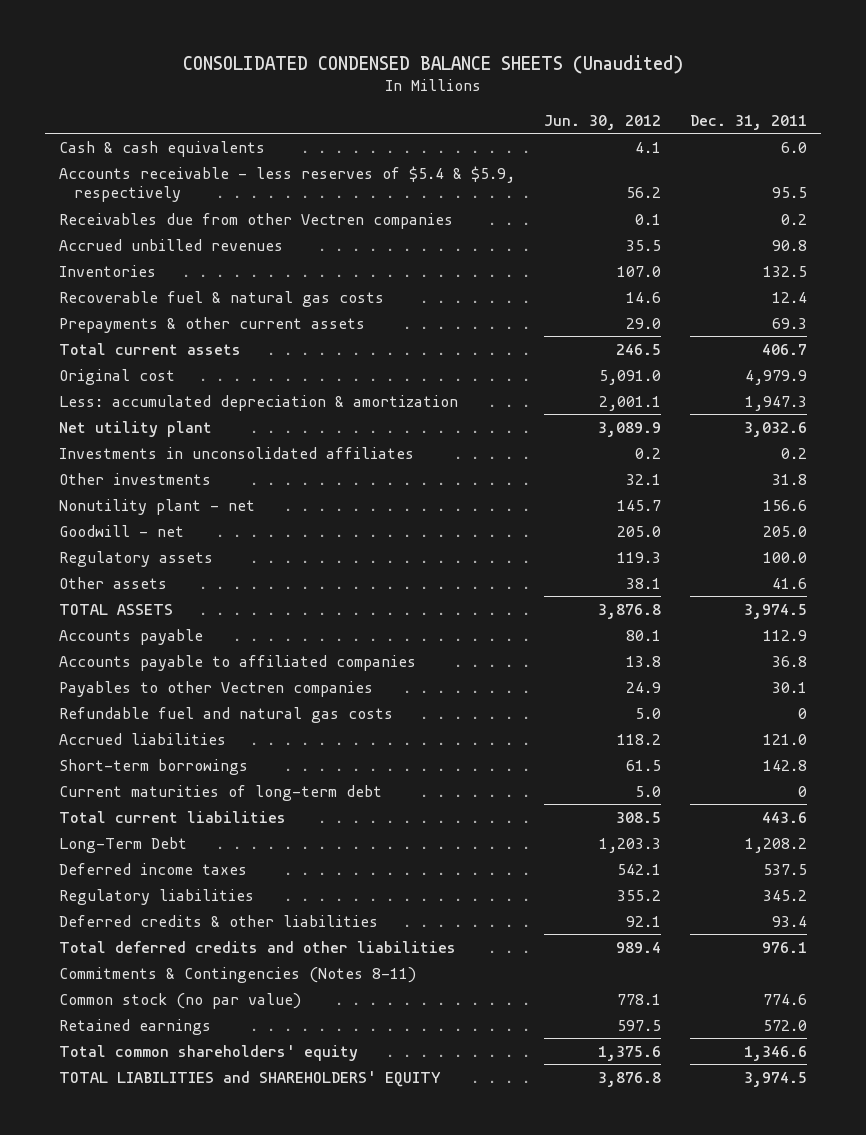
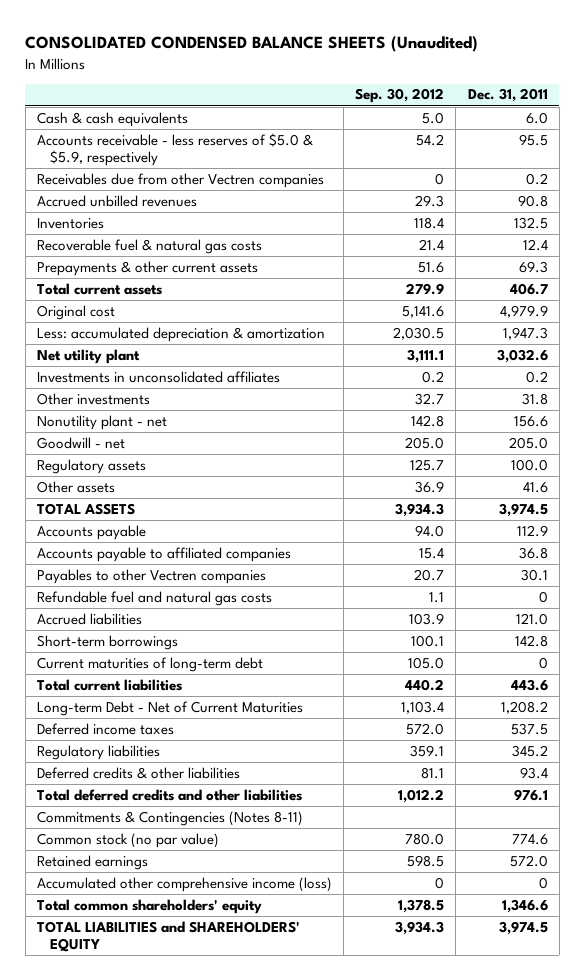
[543,114,661,130] Jun. 30, 2012 -> none
none -> [355,88,445,104] Sep. 30, 2012
[59,165,516,203] Accounts receivable - less reserves of $5.4 & $5.9, respectively -> [36,132,313,167] Accounts receivable - less reserves of $5.0 & $5.9, respectively
[59,836,188,853] Long-Term Debt -> [36,700,303,716] Long-term Debt - Net of Current Maturities
none -> [36,876,332,892] Accumulated other comprehensive income (loss)

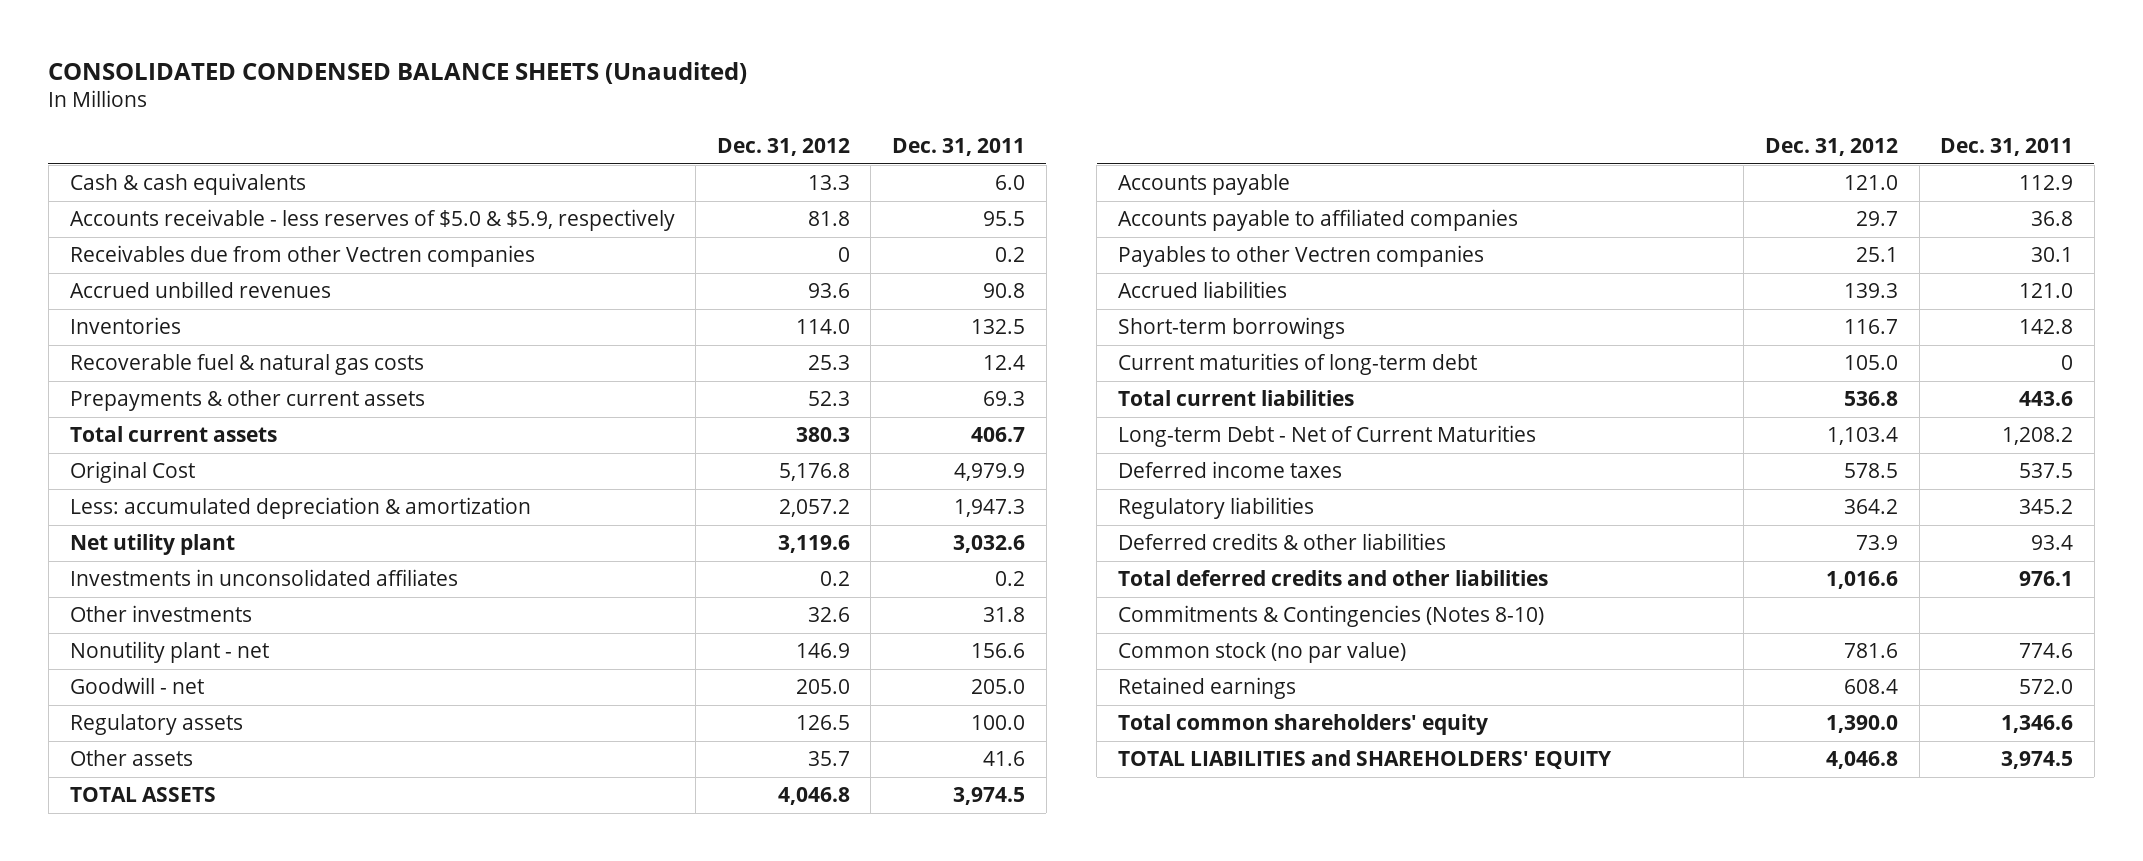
[355,88,445,104] Sep. 30, 2012 -> none
none -> [716,137,850,156] Dec. 31, 2012
[36,304,115,320] Original cost -> [69,461,195,484] Original Cost
[36,590,272,606] Refundable fuel and natural gas costs -> none
[36,810,303,826] Commitments & Contingencies (Notes 8-11) -> [1117,605,1544,628] Commitments & Contingencies (Notes 8-10)
[36,876,332,892] Accumulated other comprehensive income (loss) -> none

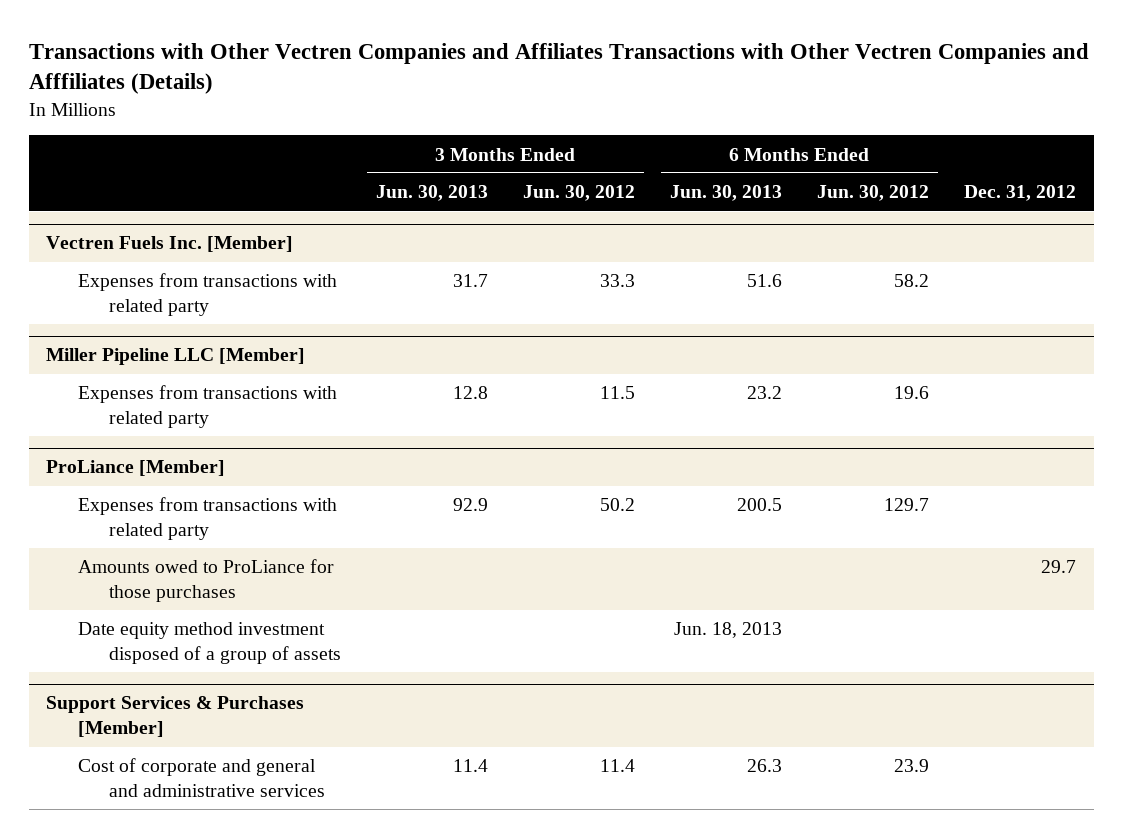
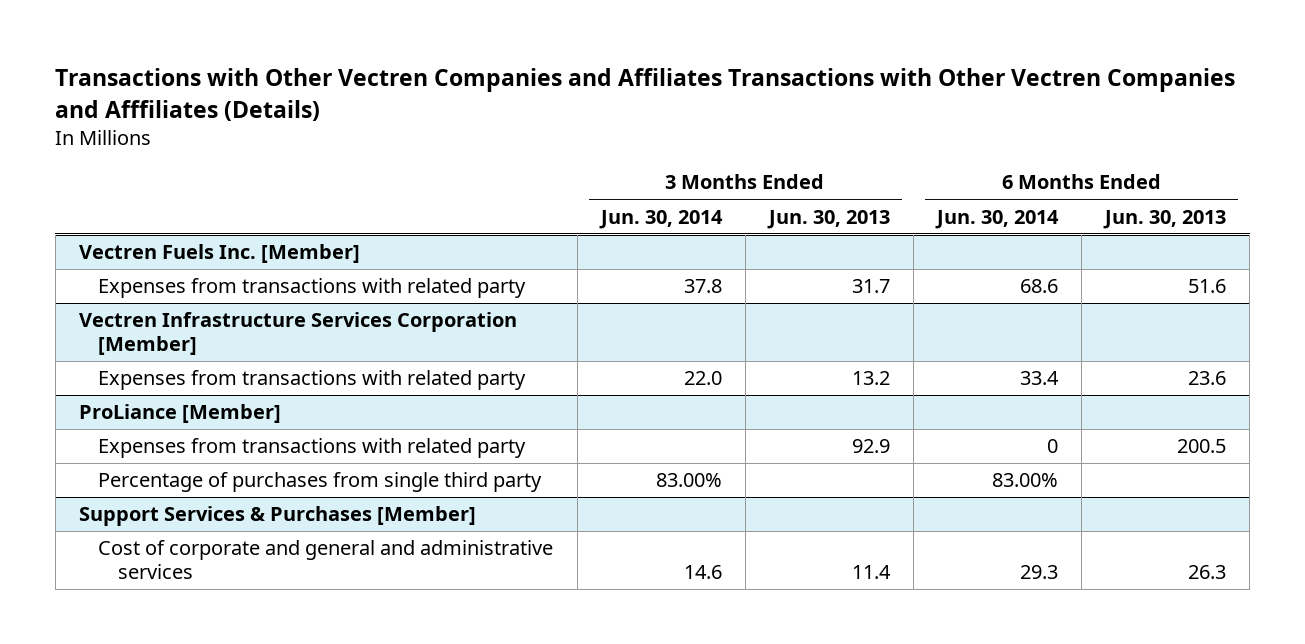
[522,185,635,202] Jun. 30, 2012 -> none
[816,185,929,202] Jun. 30, 2012 -> none
[964,185,1077,202] Dec. 31, 2012 -> none
none -> [598,209,723,229] Jun. 30, 2014
none -> [935,209,1060,229] Jun. 30, 2014
[46,348,306,366] Miller Pipeline LLC [Member] -> none
none -> [78,312,517,356] Vectren Infrastructure Services Corporation [Member]
[452,386,488,400] 12.8 -> [851,371,890,386] 13.2
[746,386,782,400] 23.2 -> [1188,371,1227,386] 23.6
[77,559,334,602] Amounts owed to ProLiance for those purchases -> none
[77,622,341,664] Date equity method investment disposed of a group of assets -> none
none -> [98,472,543,493] Percentage of purchases from single third party

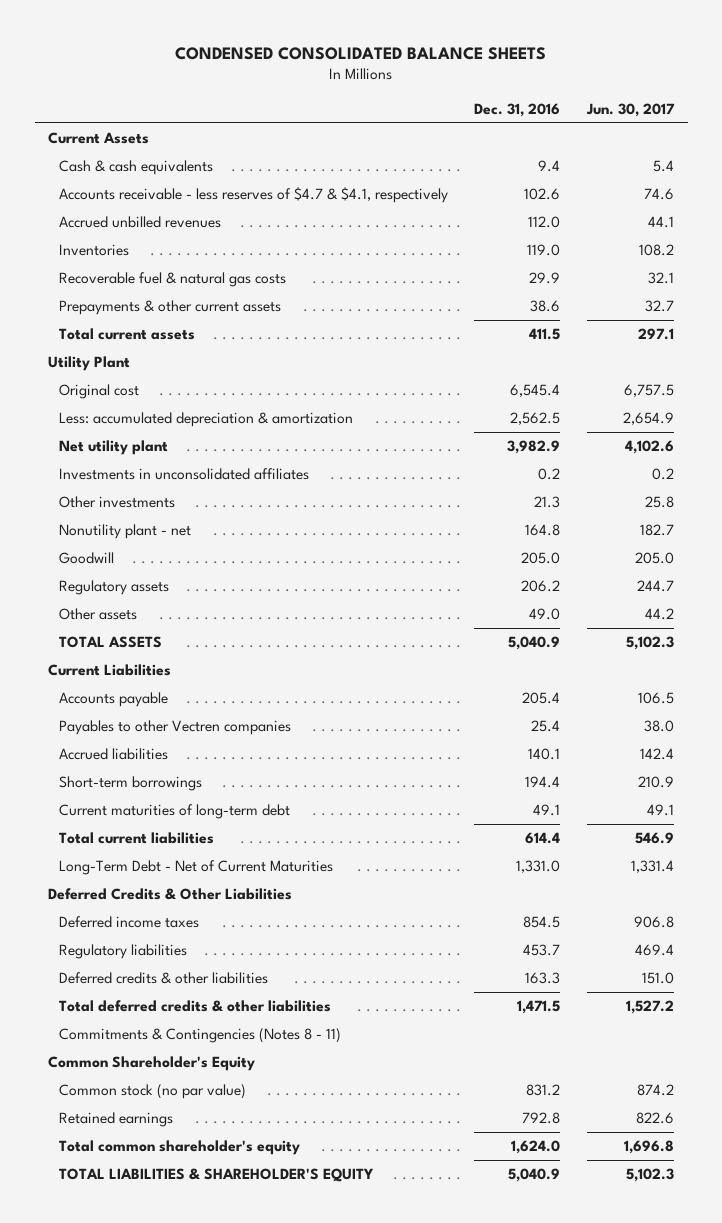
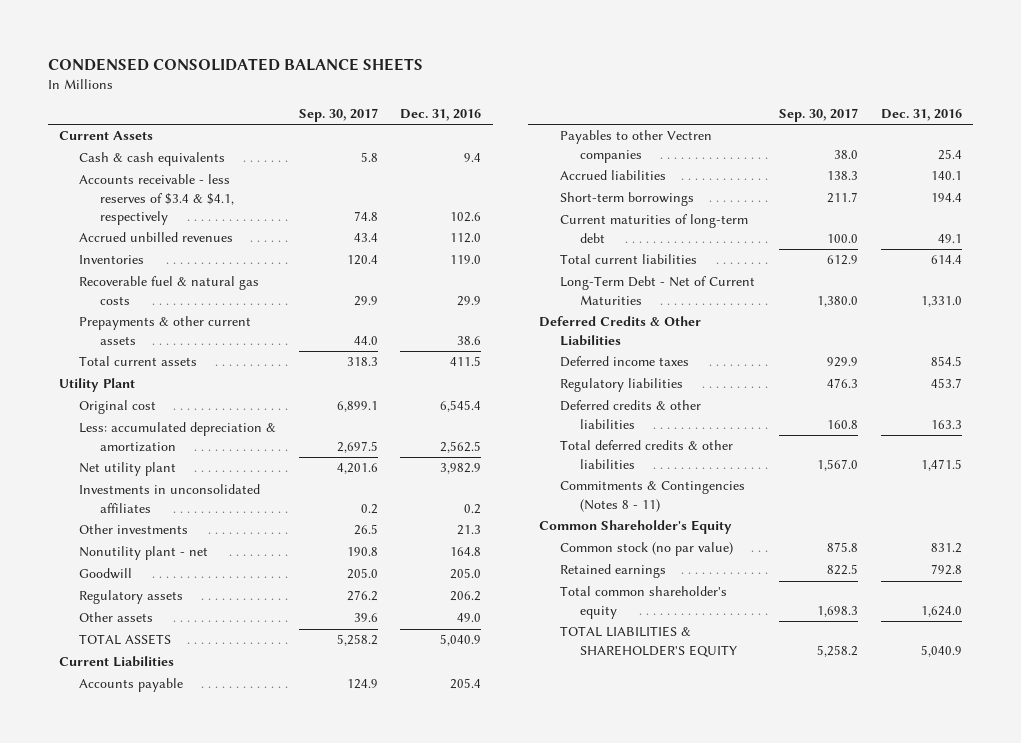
[586,102,676,117] Jun. 30, 2017 -> none
none -> [298,108,378,123] Sep. 30, 2017
[58,187,448,204] Accounts receivable - less reserves of $4.7 & $4.1, respectively -> [79,174,234,225] Accounts receivable - less reserves of $3.4 & $4.1, respectively

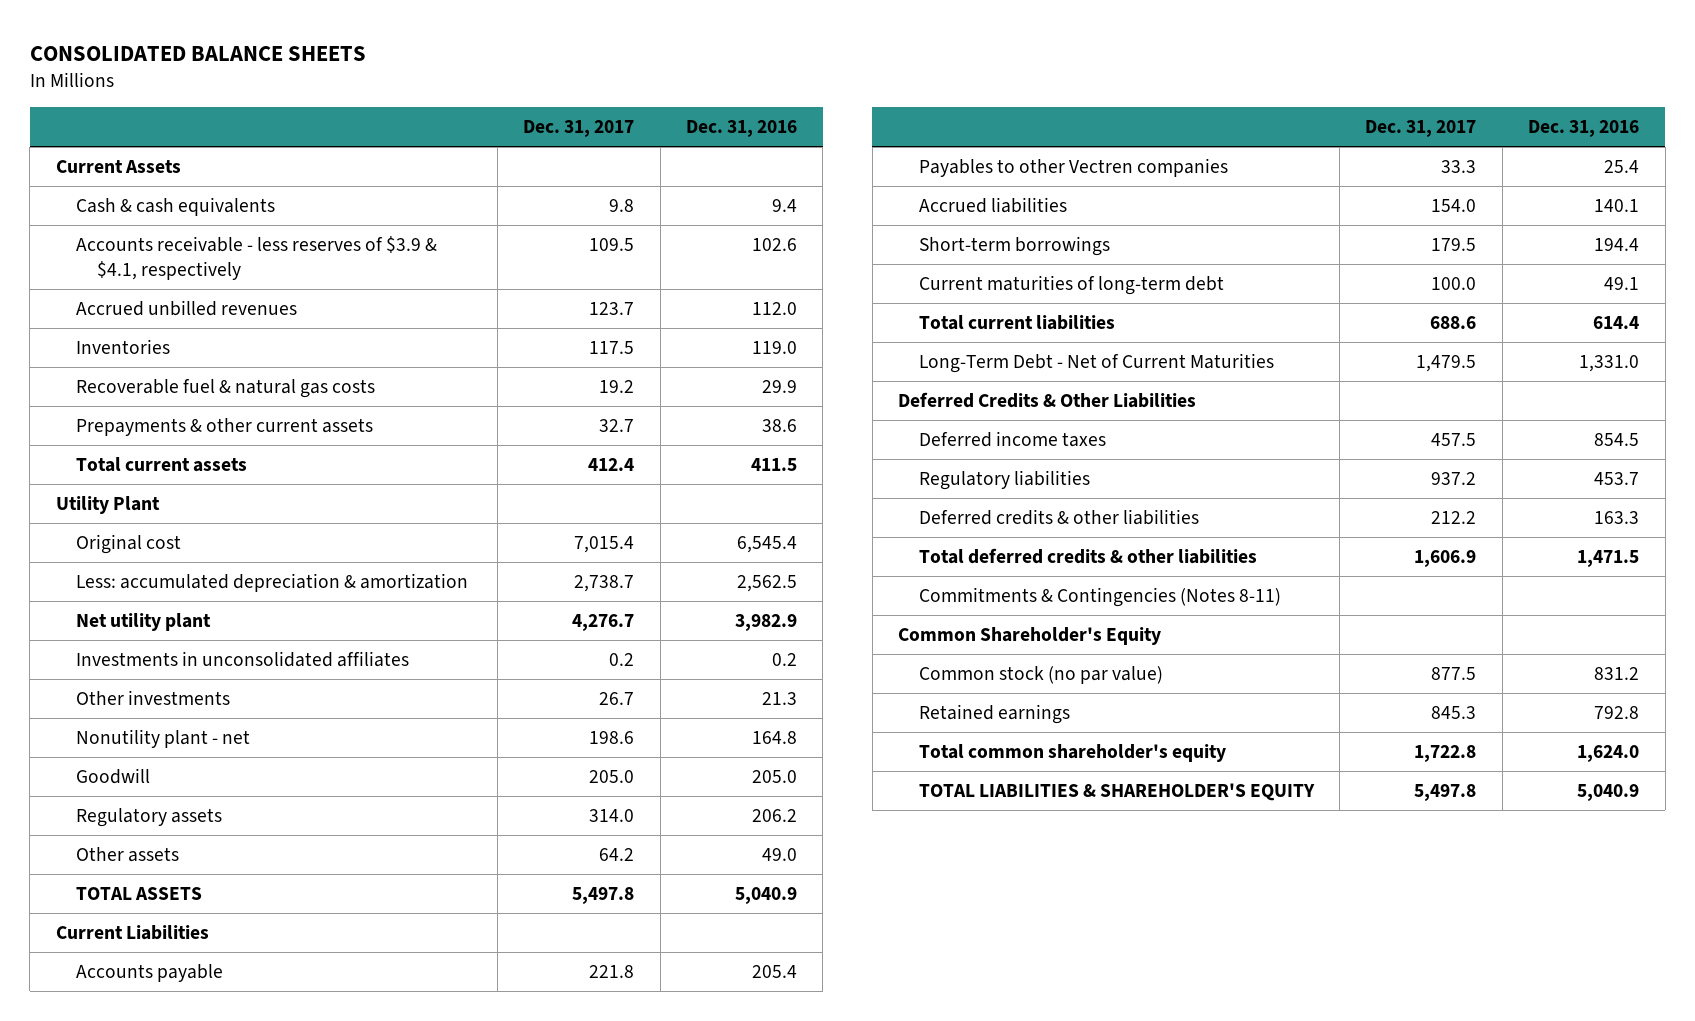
[47,57,423,71] CONDENSED CONSOLIDATED BALANCE SHEETS -> [29,45,366,61] CONSOLIDATED BALANCE SHEETS
[298,108,378,123] Sep. 30, 2017 -> none
none -> [523,120,635,138] Dec. 31, 2017
[79,174,234,225] Accounts receivable - less reserves of $3.4 & $4.1, respectively -> [76,236,438,281] Accounts receivable - less reserves of $3.9 & $4.1, respectively
[559,481,745,512] Commitments & Contingencies (Notes 8 - 11) -> [918,587,1281,608] Commitments & Contingencies (Notes 8-11)

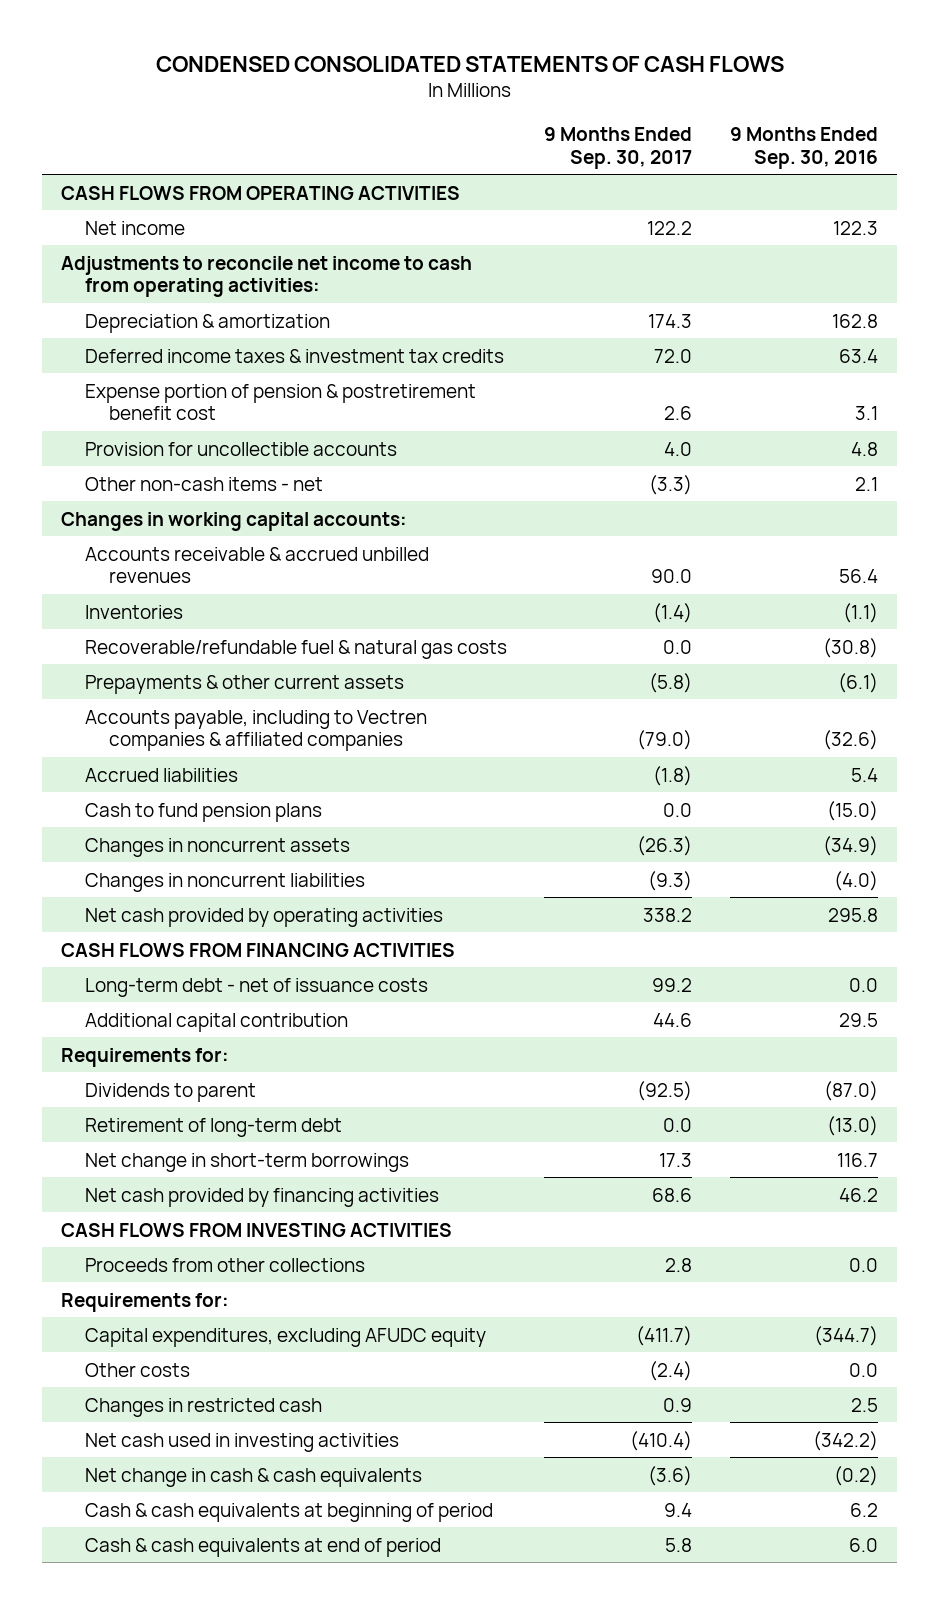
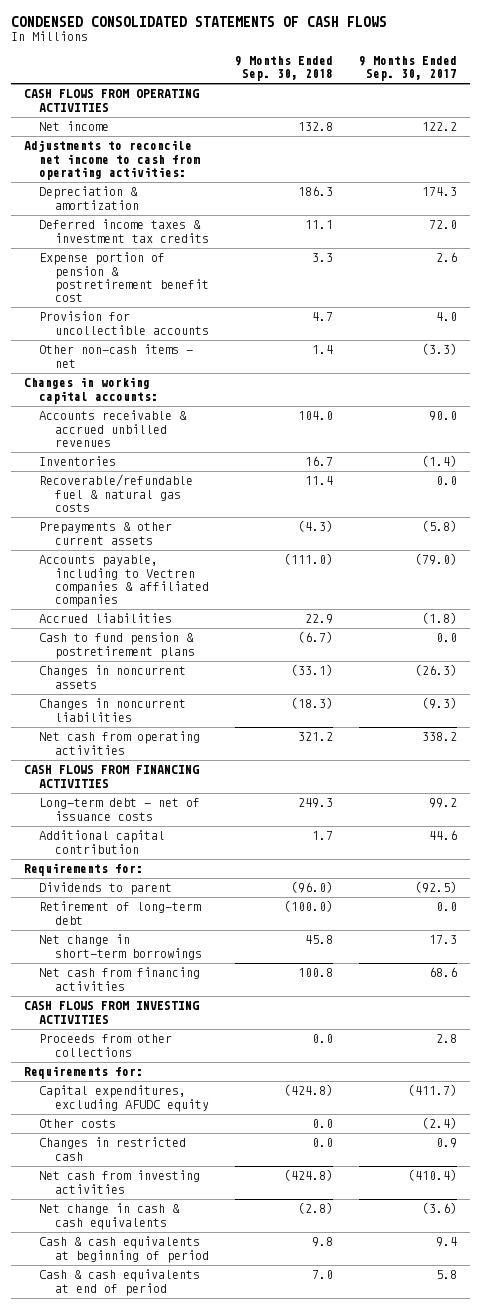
[729,127,878,169] 9 Months Ended Sep. 30, 2016 -> none
none -> [234,56,333,82] 9 Months Ended Sep. 30, 2018
[84,802,322,822] Cash to fund pension plans -> [39,632,195,659] Cash to fund pension & postretirement plans
[84,907,443,927] Net cash provided by operating activities -> [39,731,201,755] Net cash from operating activities
[84,1187,439,1207] Net cash provided by financing activities -> [39,967,201,991] Net cash from financing activities
[84,1432,399,1452] Net cash used in investing activities -> [39,1170,201,1194] Net cash from investing activities

